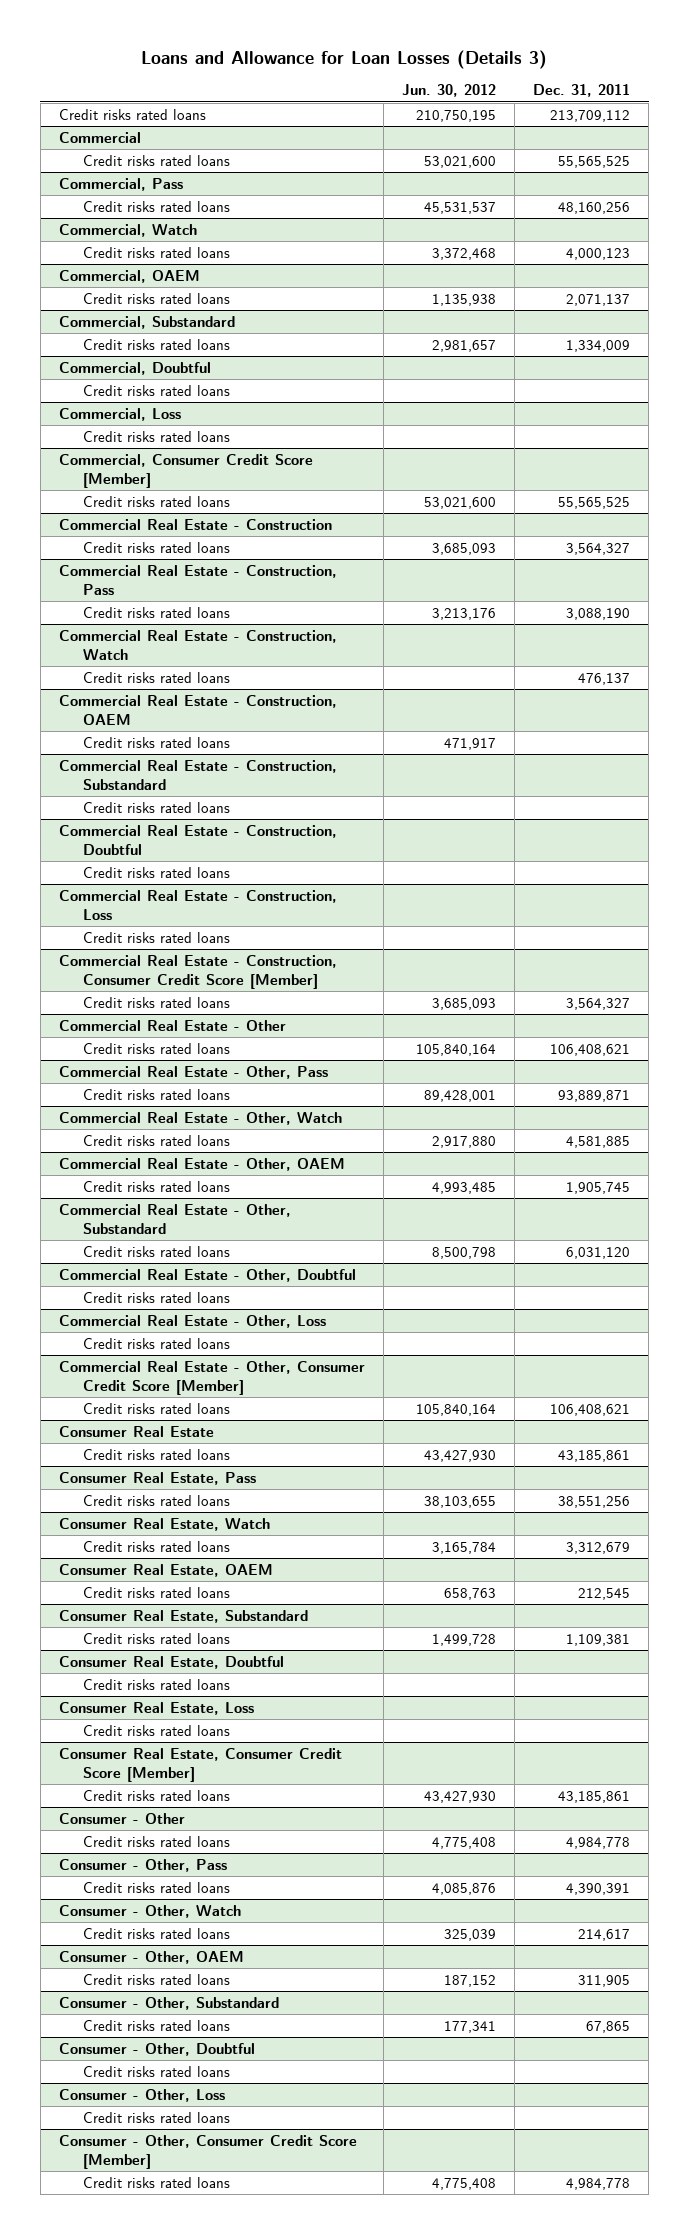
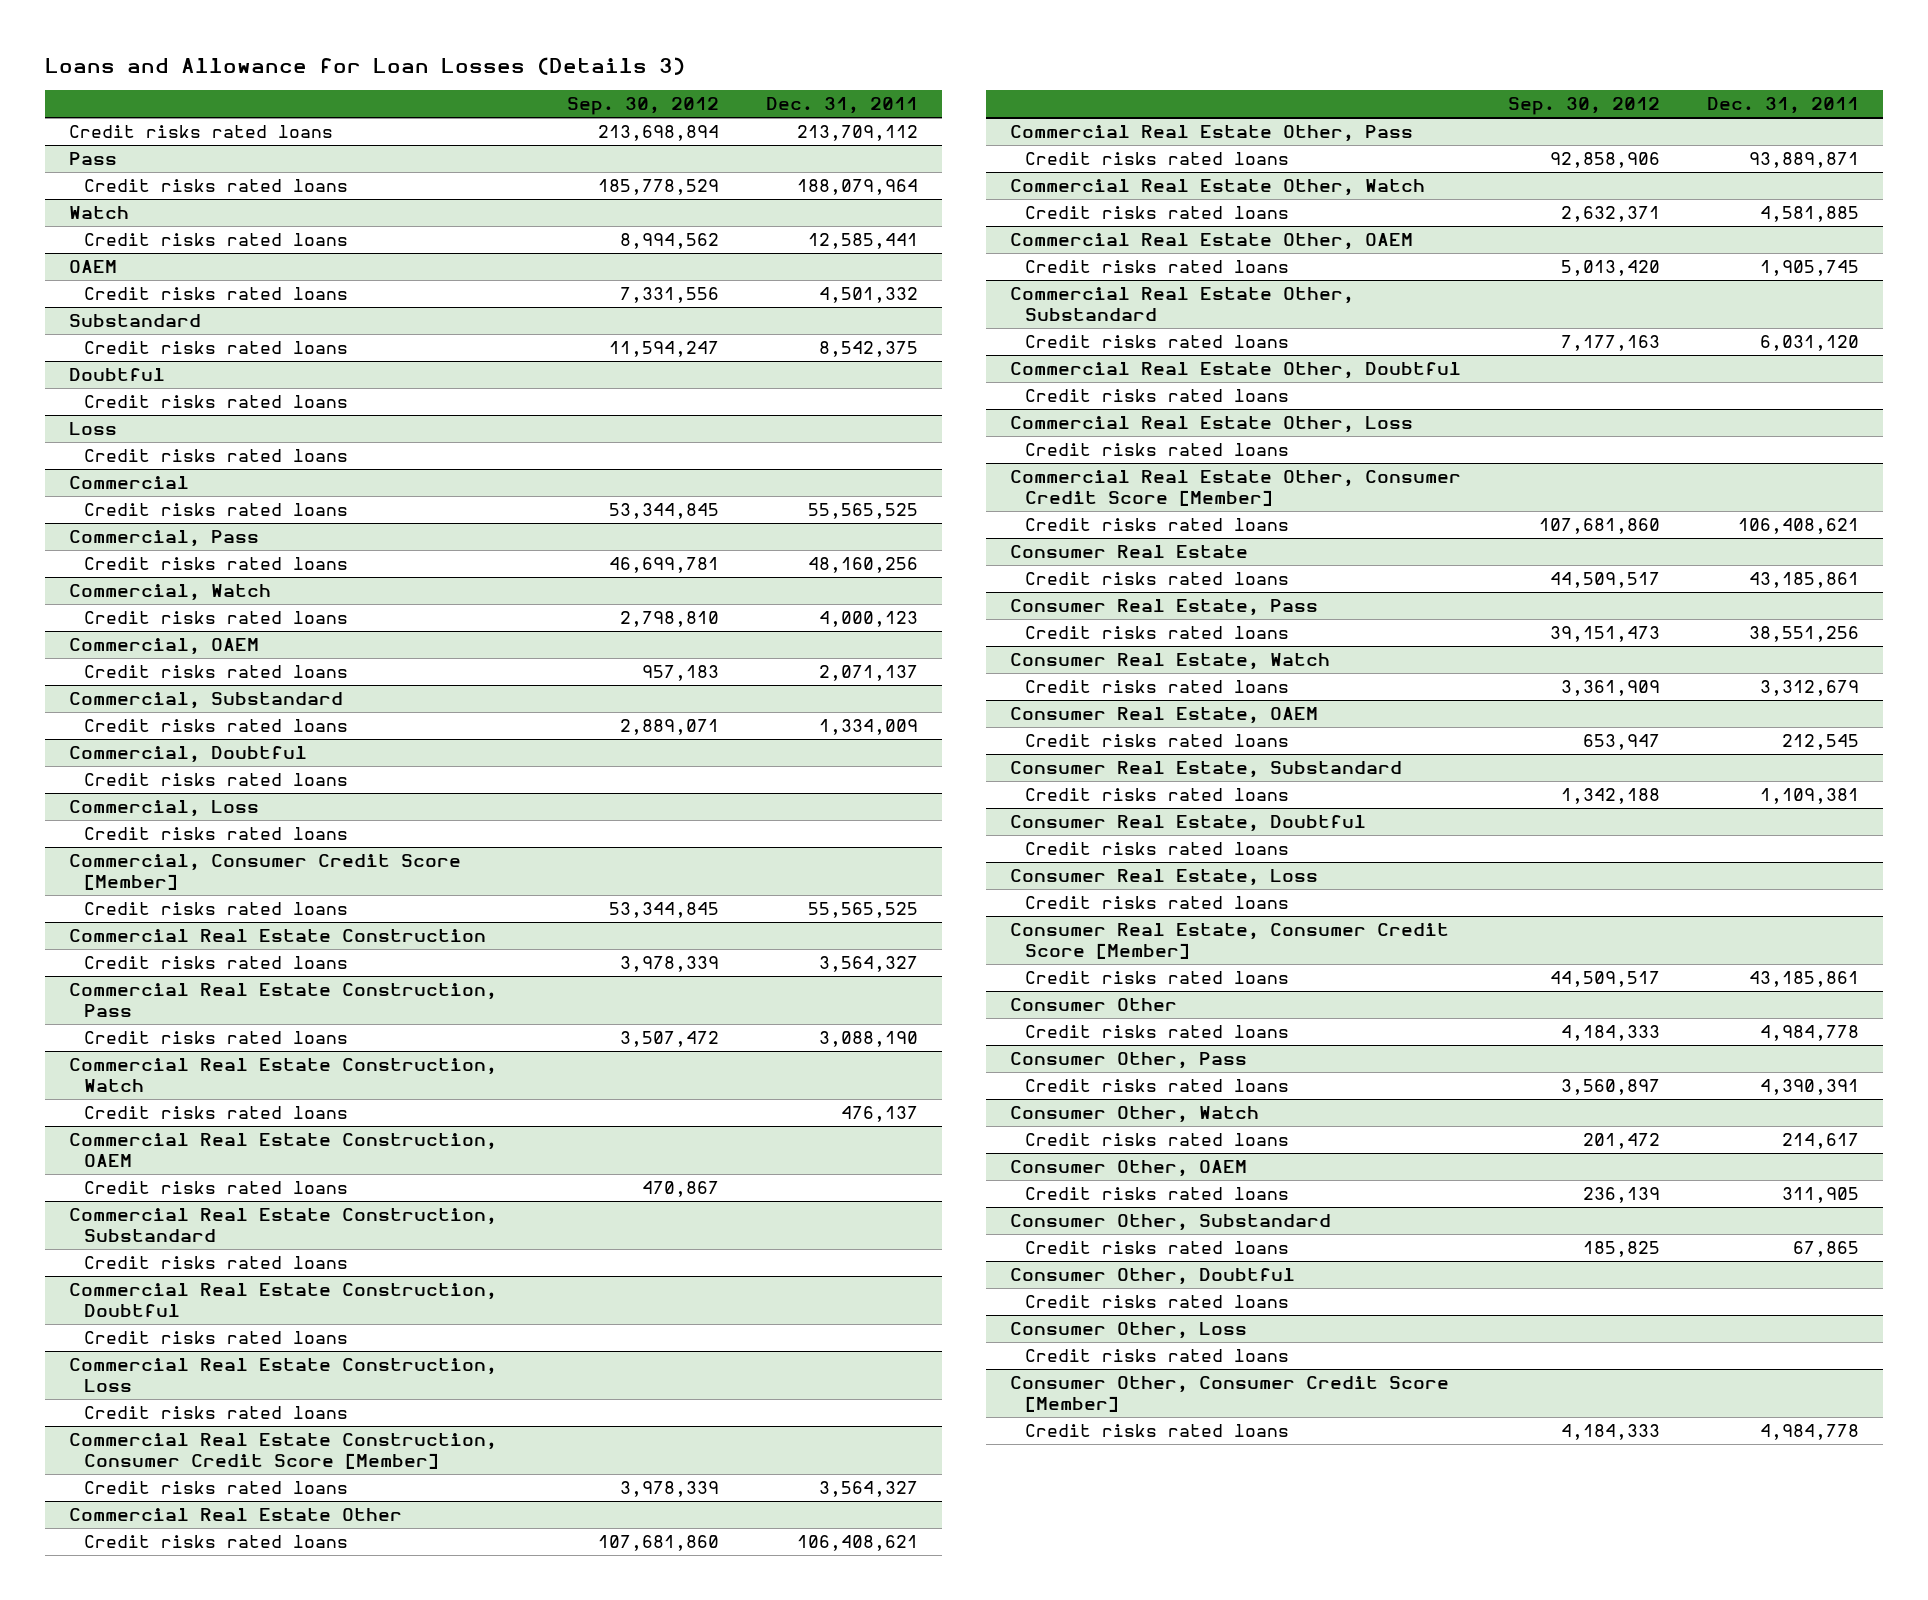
[401,84,496,98] Jun. 30, 2012 -> none
none -> [567,97,720,116] Sep. 30, 2012
none -> [68,152,117,166] Pass
none -> [84,179,349,193] Credit risks rated loans
none -> [68,206,129,220] Watch
none -> [84,233,349,247] Credit risks rated loans
none -> [68,260,117,274] OAEM
none -> [84,287,349,301] Credit risks rated loans
none -> [68,314,201,328] Substandard
none -> [84,341,349,355] Credit risks rated loans
none -> [68,368,165,382] Doubtful
none -> [84,395,349,409] Credit risks rated loans
none -> [68,422,117,436] Loss
none -> [84,449,349,463] Credit risks rated loans
[58,518,332,530] Commercial Real Estate - Construction -> [68,929,486,943] Commercial Real Estate Construction
[58,564,337,595] Commercial Real Estate - Construction, Pass -> [68,983,497,1017] Commercial Real Estate Construction, Pass
[58,629,337,660] Commercial Real Estate - Construction, Watch -> [68,1058,497,1092] Commercial Real Estate Construction, Watch
[58,694,337,725] Commercial Real Estate - Construction, OAEM -> [68,1133,497,1167] Commercial Real Estate Construction, OAEM
[58,759,337,790] Commercial Real Estate - Construction, Substandard -> [68,1208,497,1242] Commercial Real Estate Construction, Substandard
[58,824,337,855] Commercial Real Estate - Construction, Doubtful -> [68,1283,497,1317] Commercial Real Estate Construction, Doubtful
[58,889,337,920] Commercial Real Estate - Construction, Loss -> [68,1358,497,1392] Commercial Real Estate Construction, Loss
[58,954,337,989] Commercial Real Estate - Construction, Consumer Credit Score [Member] -> [68,1433,497,1469] Commercial Real Estate Construction, Consumer Credit Score [Member]
[58,1019,286,1031] Commercial Real Estate - Other -> [68,1508,402,1522] Commercial Real Estate Other
[58,1065,328,1079] Commercial Real Estate - Other, Pass -> [1009,125,1413,143] Commercial Real Estate Other, Pass
[58,1111,342,1125] Commercial Real Estate - Other, Watch -> [1009,179,1425,197] Commercial Real Estate Other, Watch
[58,1157,345,1171] Commercial Real Estate - Other, OAEM -> [1009,233,1413,251] Commercial Real Estate Other, OAEM
[58,1203,291,1234] Commercial Real Estate - Other, Substandard -> [1009,287,1354,321] Commercial Real Estate Other, Substandard
[58,1268,356,1282] Commercial Real Estate - Other, Doubtful -> [1009,362,1461,380] Commercial Real Estate Other, Doubtful
[58,1314,326,1328] Commercial Real Estate - Other, Loss -> [1009,416,1413,434] Commercial Real Estate Other, Loss
[58,1360,365,1395] Commercial Real Estate - Other, Consumer Credit Score [Member] -> [1009,470,1461,506] Commercial Real Estate Other, Consumer Credit Score [Member]
[58,1812,185,1824] Consumer - Other -> [1009,998,1177,1012] Consumer Other
[58,1858,227,1872] Consumer - Other, Pass -> [1009,1052,1247,1070] Consumer Other, Pass
[58,1904,241,1918] Consumer - Other, Watch -> [1009,1106,1259,1124] Consumer Other, Watch
[58,1950,244,1964] Consumer - Other, OAEM -> [1009,1160,1247,1178] Consumer Other, OAEM
[58,1996,279,2010] Consumer - Other, Substandard -> [1009,1214,1331,1232] Consumer Other, Substandard
[58,2042,255,2056] Consumer - Other, Doubtful -> [1009,1268,1295,1286] Consumer Other, Doubtful
[58,2088,225,2102] Consumer - Other, Loss -> [1009,1322,1247,1340] Consumer Other, Loss
[58,2134,357,2169] Consumer - Other, Consumer Credit Score [Member] -> [1009,1376,1449,1412] Consumer Other, Consumer Credit Score [Member]

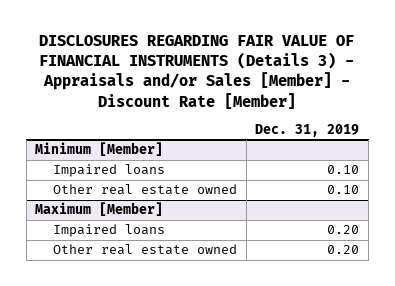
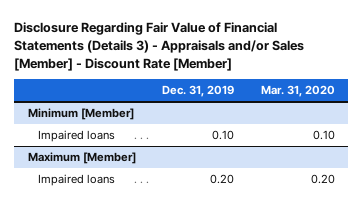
[39,35,355,109] DISCLOSURES REGARDING FAIR VALUE OF FINANCIAL INSTRUMENTS (Details 3) - Appraisals and/or Sales [Member] - Discount Rate [Member] -> [14,22,305,71] Disclosure Regarding Fair Value of Financial Statements (Details 3) - Appraisals and/or Sales [Member] - Discount Rate [Member]
none -> [260,85,335,98] Mar. 31, 2020
[52,184,237,196] Other real estate owned -> none
[52,244,237,256] Other real estate owned -> none

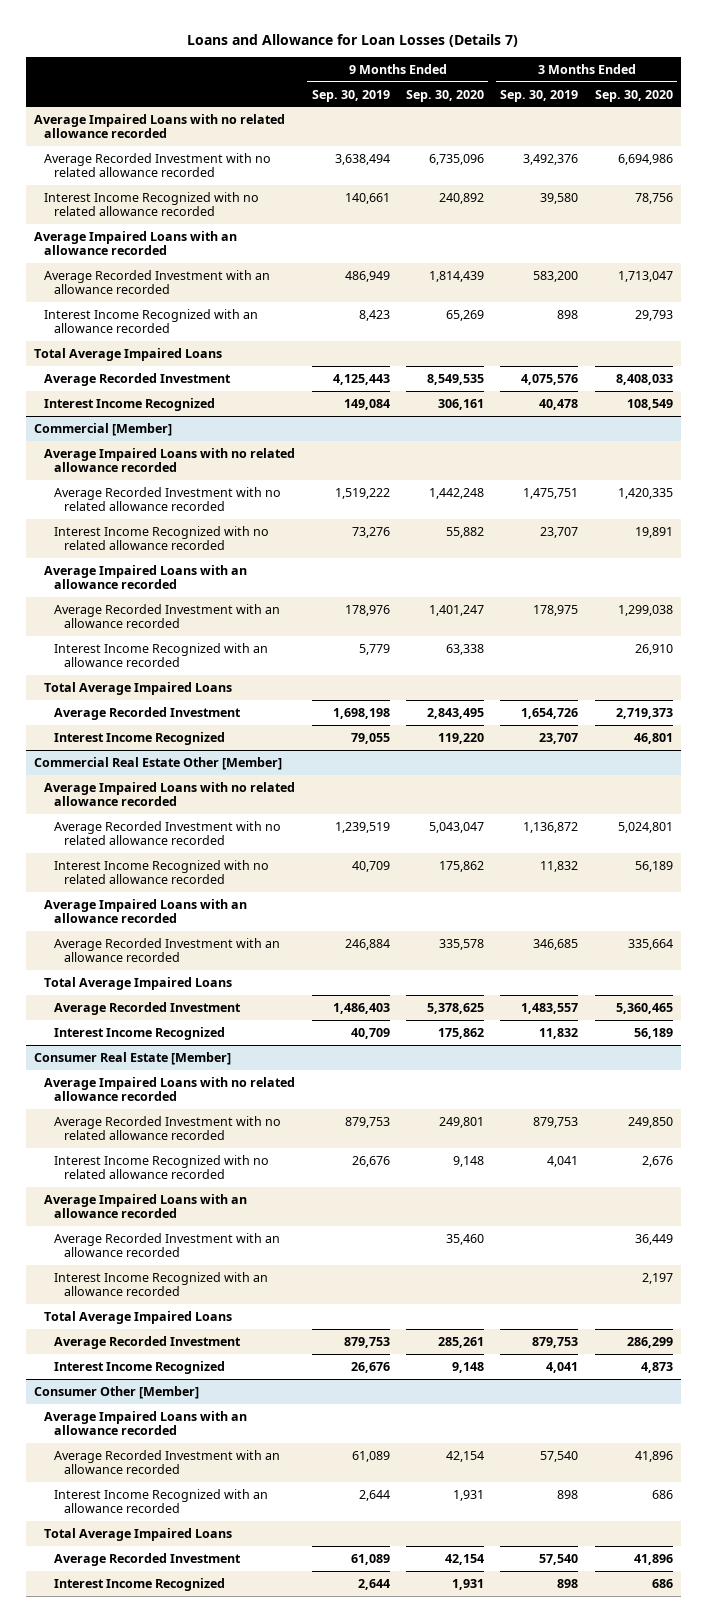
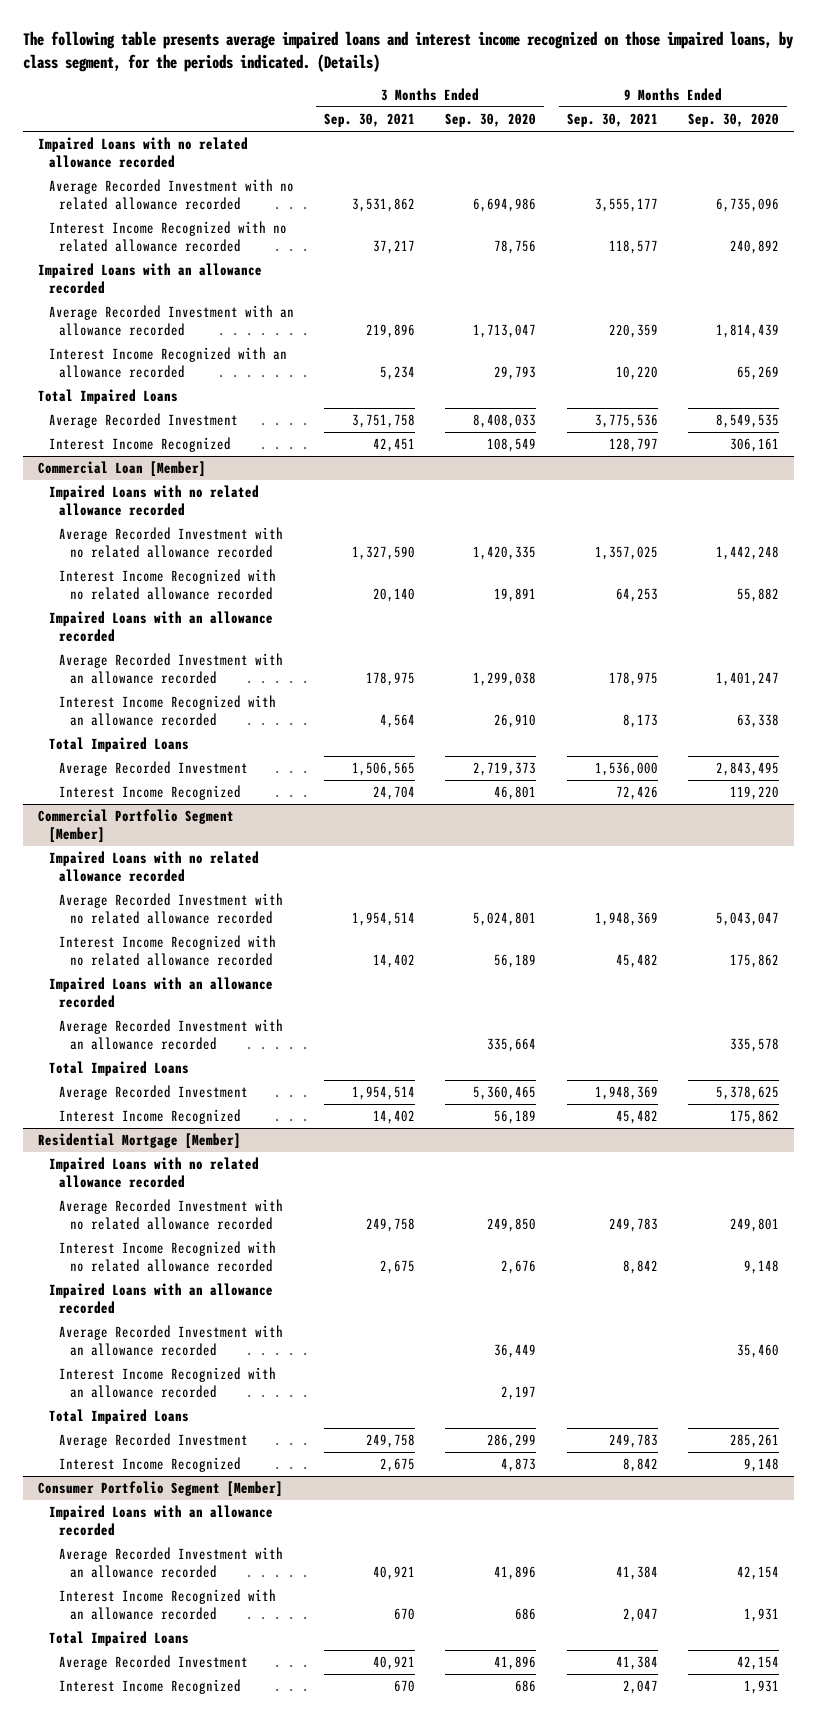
[187,33,519,47] Loans and Allowance for Loan Losses (Details 7) -> [22,31,793,72] The following table presents average impaired loans and interest income recognized on those impaired loans, by class segment, for the periods indicated. (Details)
[311,89,390,102] Sep. 30, 2019 -> none
[500,89,579,102] Sep. 30, 2019 -> none
none -> [324,113,416,128] Sep. 30, 2021
none -> [566,113,658,128] Sep. 30, 2021
[33,113,285,139] Average Impaired Loans with no related allowance recorded -> [38,137,249,168] Impaired Loans with no related allowance recorded
[33,230,237,256] Average Impaired Loans with an allowance recorded -> [38,263,263,294] Impaired Loans with an allowance recorded
[33,347,222,361] Total Average Impaired Loans -> [38,389,179,405] Total Impaired Loans
[33,422,172,436] Commercial [Member] -> [38,461,207,478] Commercial Loan [Member]
[44,447,296,473] Average Impaired Loans with no related allowance recorded -> [48,485,259,516] Impaired Loans with no related allowance recorded
[44,564,248,590] Average Impaired Loans with an allowance recorded -> [48,611,273,642] Impaired Loans with an allowance recorded
[44,681,233,695] Total Average Impaired Loans -> [48,737,189,753] Total Impaired Loans
[33,756,282,770] Commercial Real Estate Other [Member] -> [38,809,235,843] Commercial Portfolio Segment [Member]
[44,781,296,807] Average Impaired Loans with no related allowance recorded -> [48,851,259,882] Impaired Loans with no related allowance recorded
[44,898,248,924] Average Impaired Loans with an allowance recorded -> [48,977,273,1008] Impaired Loans with an allowance recorded
[44,976,233,990] Total Average Impaired Loans -> [48,1061,189,1077] Total Impaired Loans
[33,1051,231,1065] Consumer Real Estate [Member] -> [38,1133,242,1150] Residential Mortgage [Member]
[44,1076,296,1102] Average Impaired Loans with no related allowance recorded -> [48,1157,259,1188] Impaired Loans with no related allowance recorded
[44,1193,248,1219] Average Impaired Loans with an allowance recorded -> [48,1283,273,1314] Impaired Loans with an allowance recorded
[44,1310,233,1324] Total Average Impaired Loans -> [48,1409,189,1425] Total Impaired Loans
[33,1385,199,1399] Consumer Other [Member] -> [38,1481,284,1498] Consumer Portfolio Segment [Member]
[44,1410,248,1436] Average Impaired Loans with an allowance recorded -> [48,1505,273,1536] Impaired Loans with an allowance recorded
[44,1527,233,1541] Total Average Impaired Loans -> [48,1631,189,1647] Total Impaired Loans

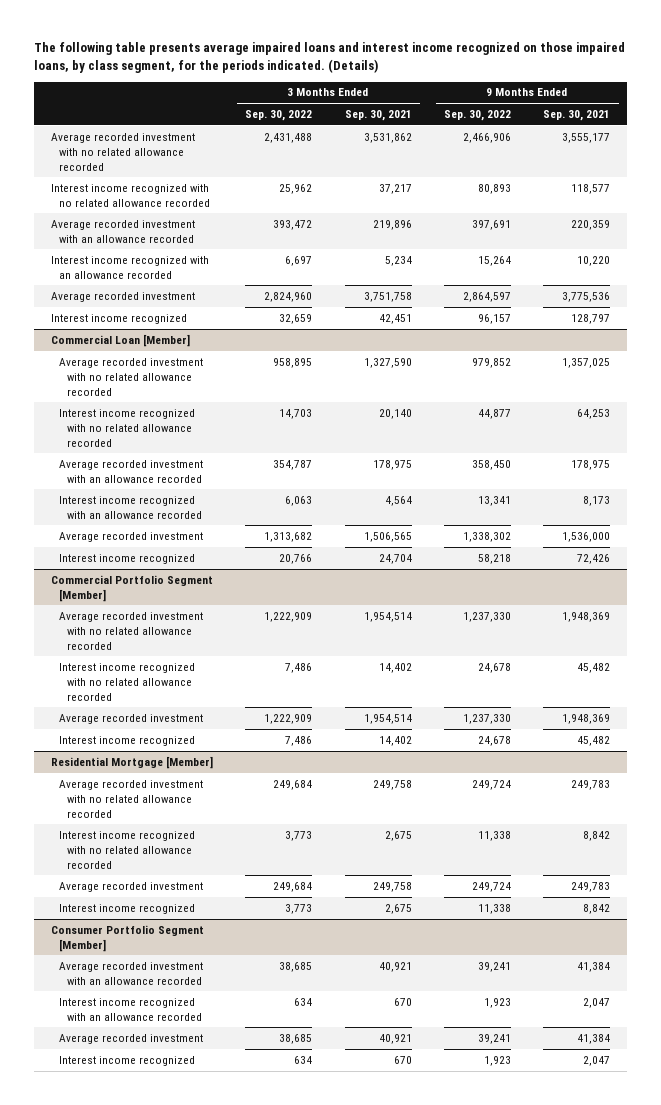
[445,113,537,128] Sep. 30, 2020 -> none
[688,113,780,128] Sep. 30, 2020 -> none
none -> [245,109,313,121] Sep. 30, 2022
none -> [443,109,511,121] Sep. 30, 2022
[38,137,249,168] Impaired Loans with no related allowance recorded -> none
[38,263,263,294] Impaired Loans with an allowance recorded -> none
[38,389,179,405] Total Impaired Loans -> none
[48,179,294,210] Average Recorded Investment with no related allowance recorded -> [50,132,195,171] Average recorded investment with no related allowance recorded
[48,221,287,252] Interest Income Recognized with no related allowance recorded -> [50,183,210,207] Interest income recognized with no related allowance recorded
[48,305,294,336] Average Recorded Investment with an allowance recorded -> [50,219,195,243] Average recorded investment with an allowance recorded
[48,347,287,378] Interest Income Recognized with an allowance recorded -> [50,255,209,279] Interest income recognized with an allowance recorded
[48,413,238,429] Average Recorded Investment -> [50,291,195,302] Average recorded investment
[48,437,231,453] Interest Income Recognized -> [50,313,187,324] Interest income recognized
[48,485,259,516] Impaired Loans with no related allowance recorded -> none
[48,611,273,642] Impaired Loans with an allowance recorded -> none
[48,737,189,753] Total Impaired Loans -> none
[59,527,284,558] Average Recorded Investment with no related allowance recorded -> [58,357,203,396] Average recorded investment with no related allowance recorded
[59,569,277,600] Interest Income Recognized with no related allowance recorded -> [58,408,195,447] Interest income recognized with no related allowance recorded
[59,653,284,684] Average Recorded Investment with an allowance recorded -> [58,459,203,483] Average recorded investment with an allowance recorded
[59,695,277,726] Interest Income Recognized with an allowance recorded -> [58,495,203,519] Interest income recognized with an allowance recorded
[59,761,249,777] Average Recorded Investment -> [58,531,203,542] Average recorded investment
[59,785,242,801] Interest Income Recognized -> [58,553,195,564] Interest income recognized
[48,851,259,882] Impaired Loans with no related allowance recorded -> none
[48,977,273,1008] Impaired Loans with an allowance recorded -> none
[59,1019,284,1050] Average Recorded Investment with an allowance recorded -> none
[48,1061,189,1077] Total Impaired Loans -> none
[59,893,284,924] Average Recorded Investment with no related allowance recorded -> [58,611,203,650] Average recorded investment with no related allowance recorded
[59,935,277,966] Interest Income Recognized with no related allowance recorded -> [58,662,195,701] Interest income recognized with no related allowance recorded
[59,1085,249,1101] Average Recorded Investment -> [58,713,203,724] Average recorded investment
[59,1109,242,1125] Interest Income Recognized -> [58,735,195,746] Interest income recognized
[48,1157,259,1188] Impaired Loans with no related allowance recorded -> none
[48,1283,273,1314] Impaired Loans with an allowance recorded -> none
[59,1325,284,1356] Average Recorded Investment with an allowance recorded -> none
[59,1367,277,1398] Interest Income Recognized with an allowance recorded -> none
[48,1409,189,1425] Total Impaired Loans -> none
[59,1199,284,1230] Average Recorded Investment with no related allowance recorded -> [58,779,203,818] Average recorded investment with no related allowance recorded
[59,1241,277,1272] Interest Income Recognized with no related allowance recorded -> [58,830,195,869] Interest income recognized with no related allowance recorded
[59,1433,249,1449] Average Recorded Investment -> [58,881,203,892] Average recorded investment
[59,1457,242,1473] Interest Income Recognized -> [58,903,195,914] Interest income recognized
[48,1505,273,1536] Impaired Loans with an allowance recorded -> none
[48,1631,189,1647] Total Impaired Loans -> none
[59,1547,284,1578] Average Recorded Investment with an allowance recorded -> [58,961,203,985] Average recorded investment with an allowance recorded
[59,1589,277,1620] Interest Income Recognized with an allowance recorded -> [58,997,203,1021] Interest income recognized with an allowance recorded
[59,1655,249,1671] Average Recorded Investment -> [58,1033,203,1044] Average recorded investment
[59,1679,242,1695] Interest Income Recognized -> [58,1055,195,1066] Interest income recognized

